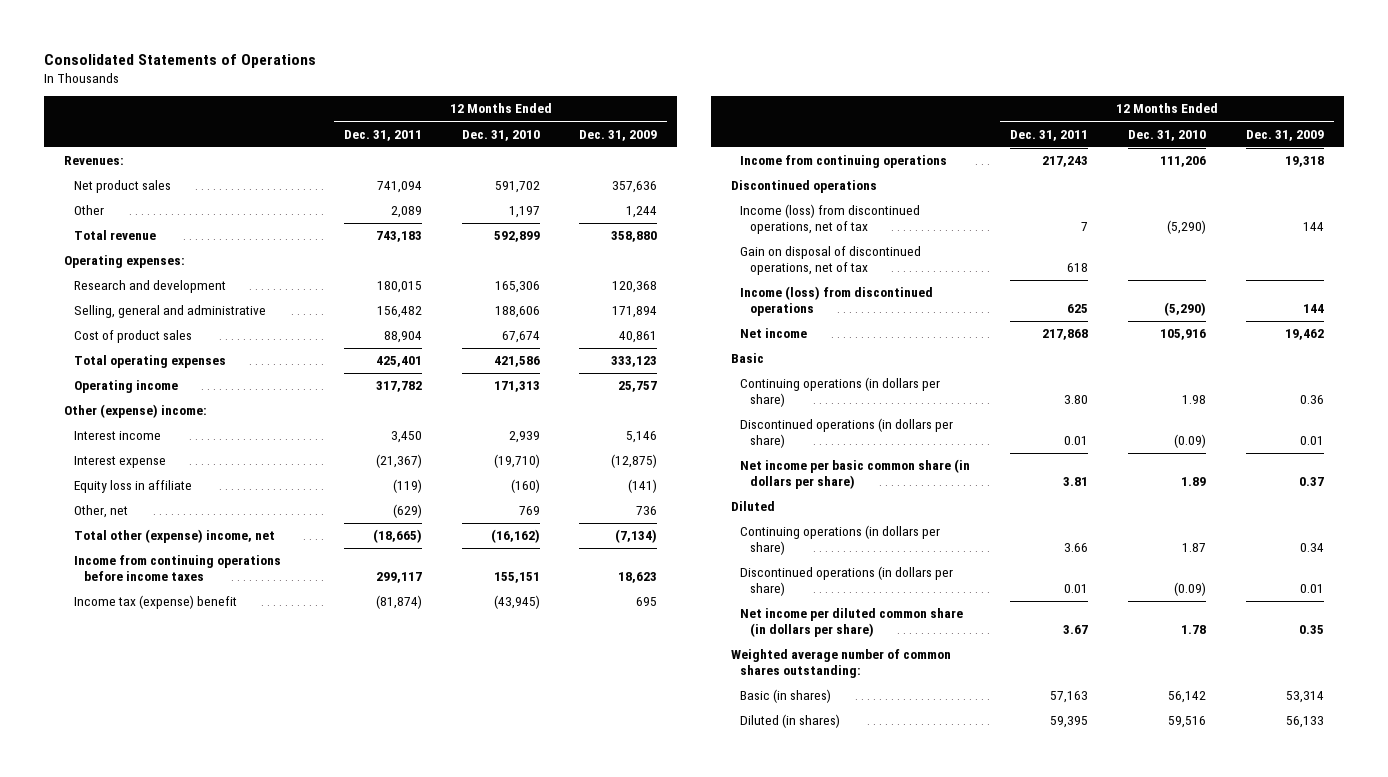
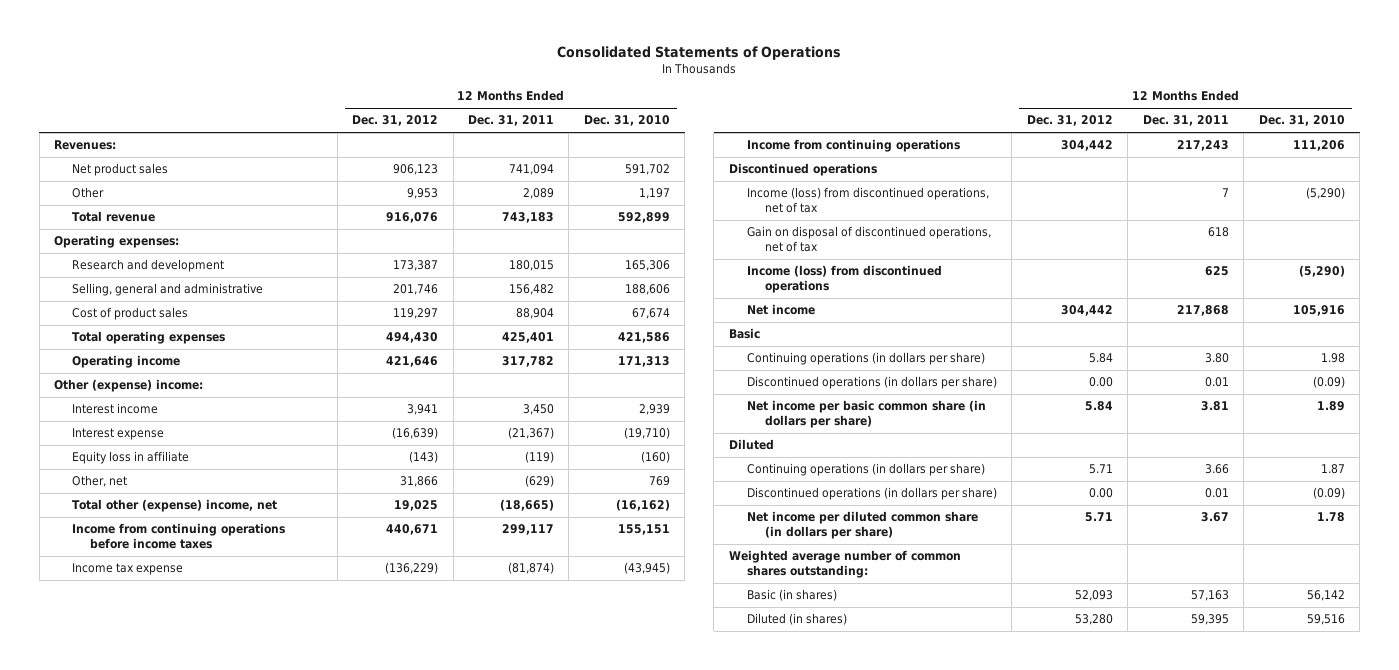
[579,129,658,141] Dec. 31, 2009 -> none
none -> [352,115,439,127] Dec. 31, 2012
[73,595,237,610] Income tax (expense) benefit -> [72,563,184,576] Income tax expense

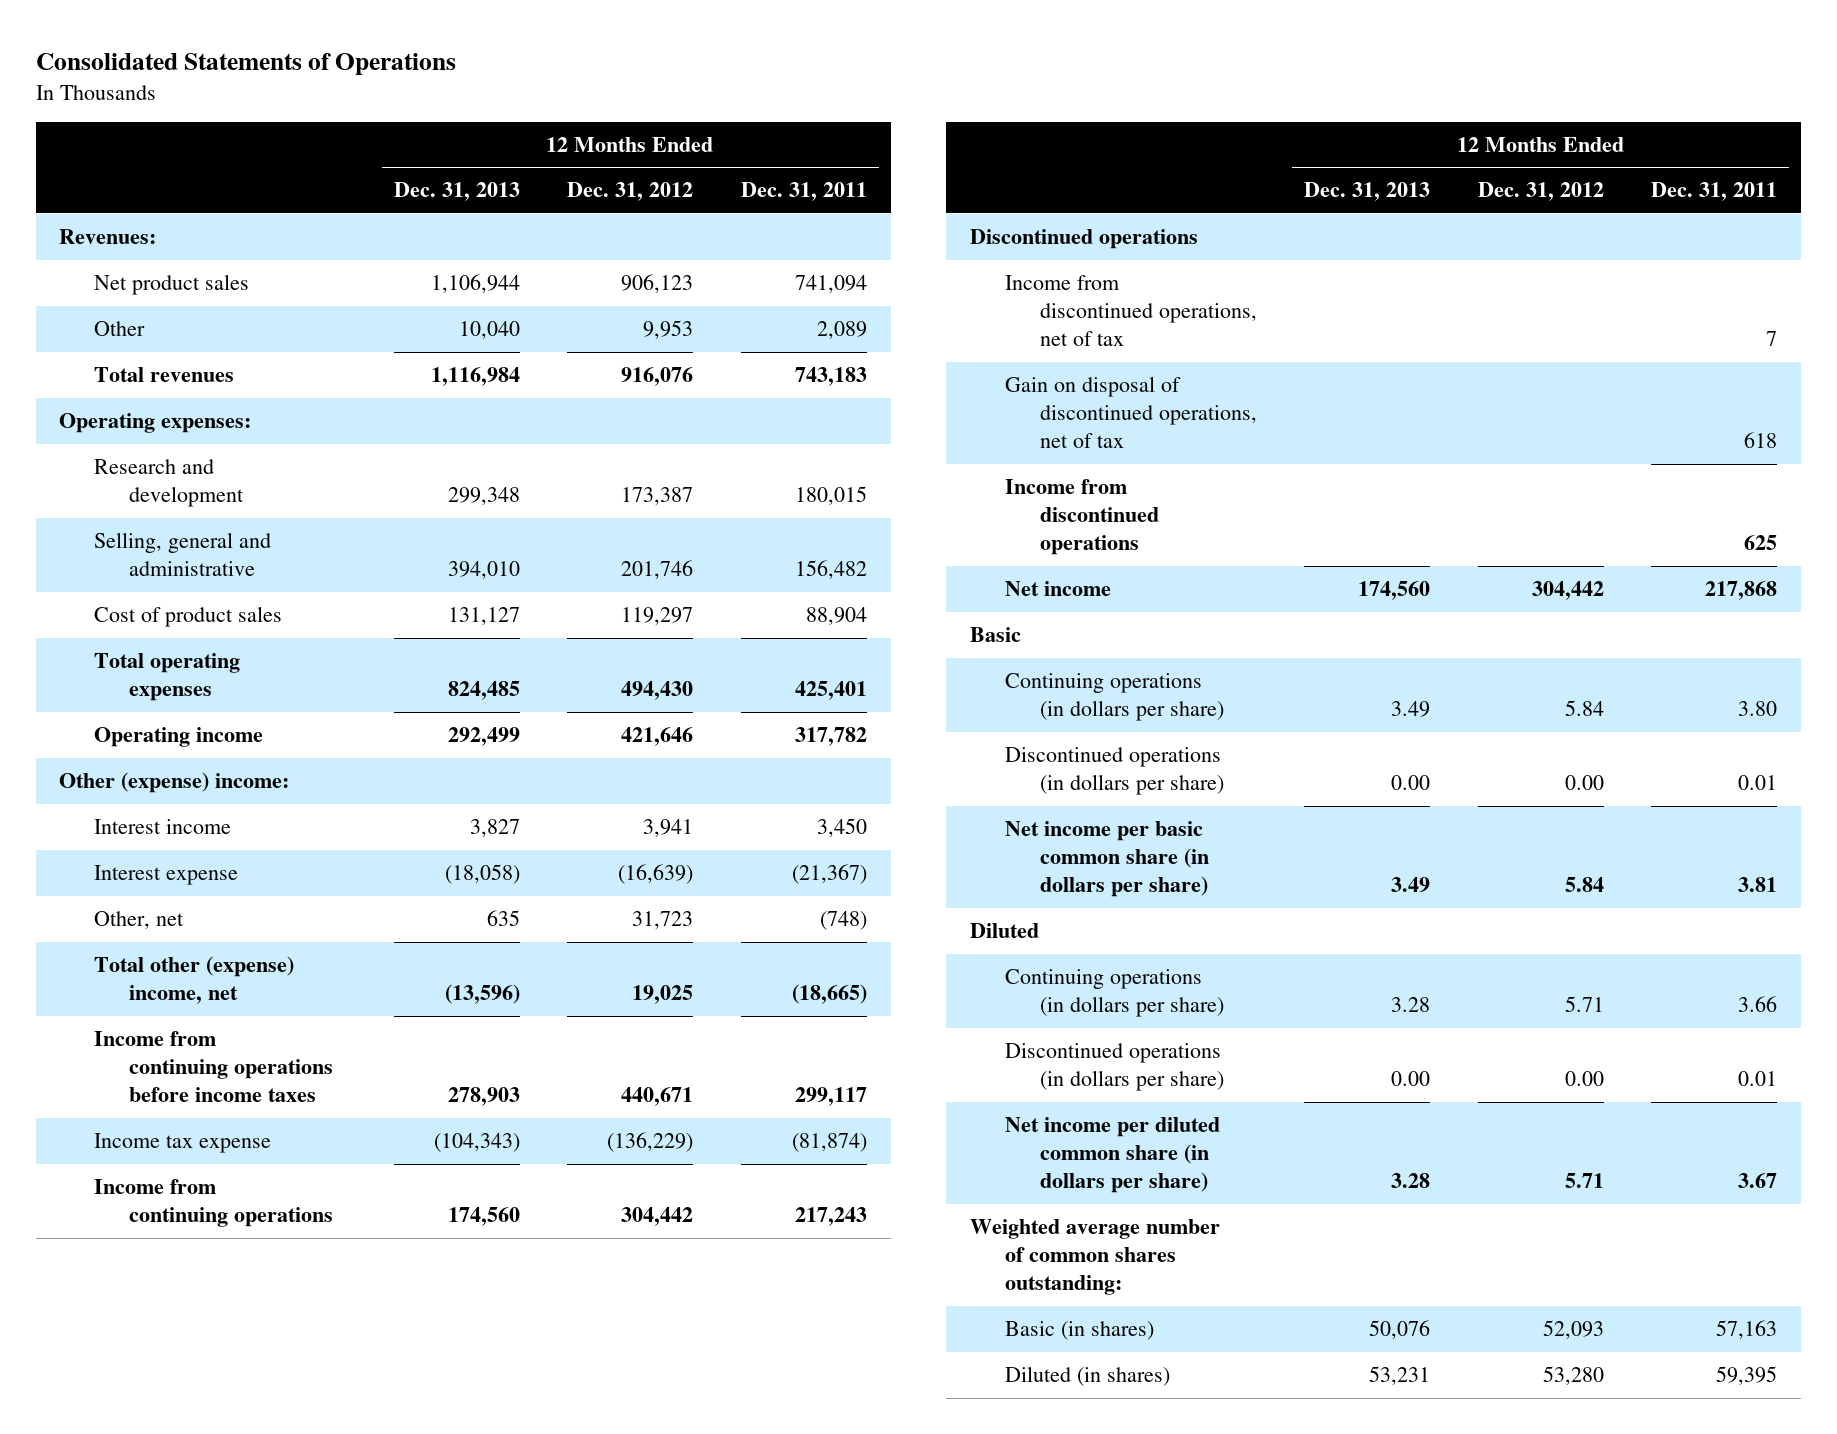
[583,115,670,127] Dec. 31, 2010 -> none
none -> [393,182,520,202] Dec. 31, 2013
[72,211,156,223] Total revenue -> [94,367,235,383] Total revenues
[72,451,190,465] Equity loss in affiliate -> none
[400,476,439,488] 31,866 -> [632,911,694,930] 31,723
[525,475,555,488] (629) -> [819,911,867,931] (748)
[747,187,990,213] Income (loss) from discontinued operations, net of tax -> [1004,275,1257,347] Income from discontinued operations, net of tax
[747,265,943,293] Income (loss) from discontinued operations -> [1004,479,1159,556] Income from discontinued operations

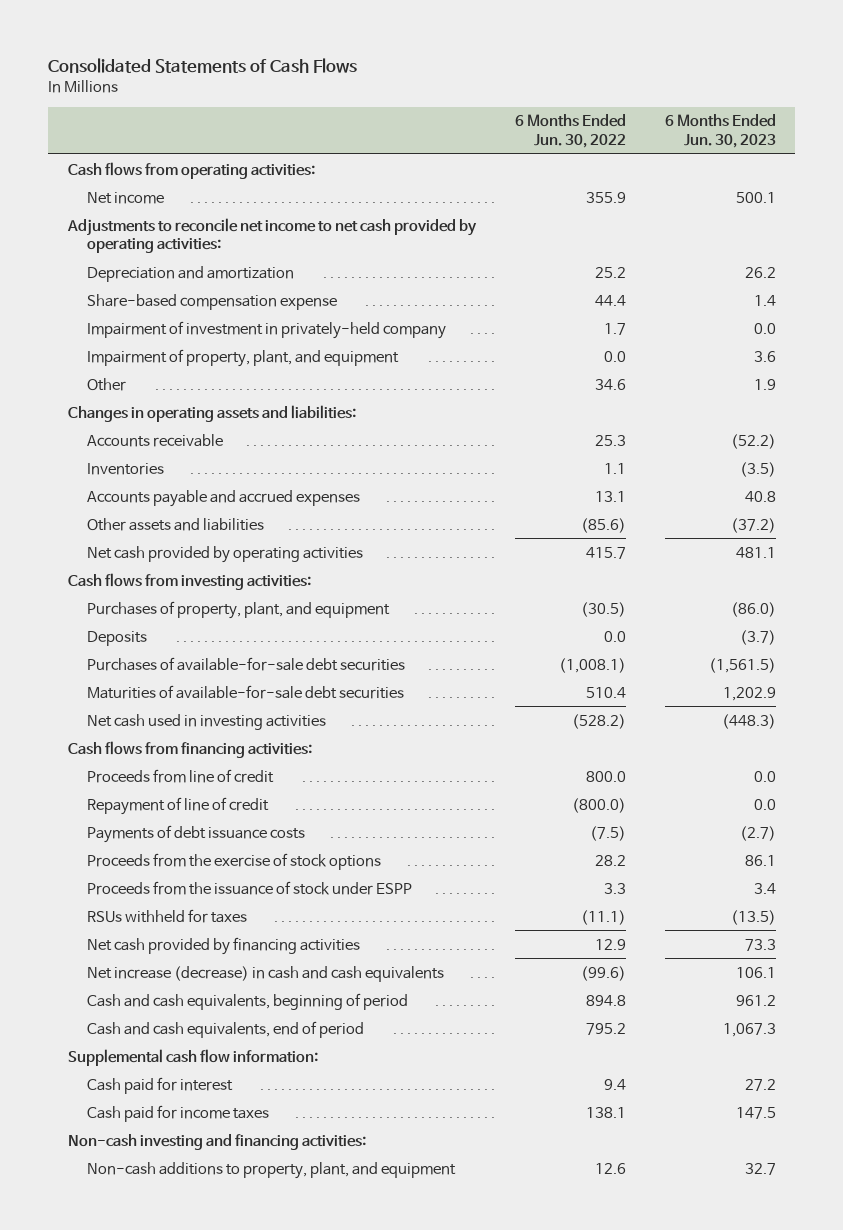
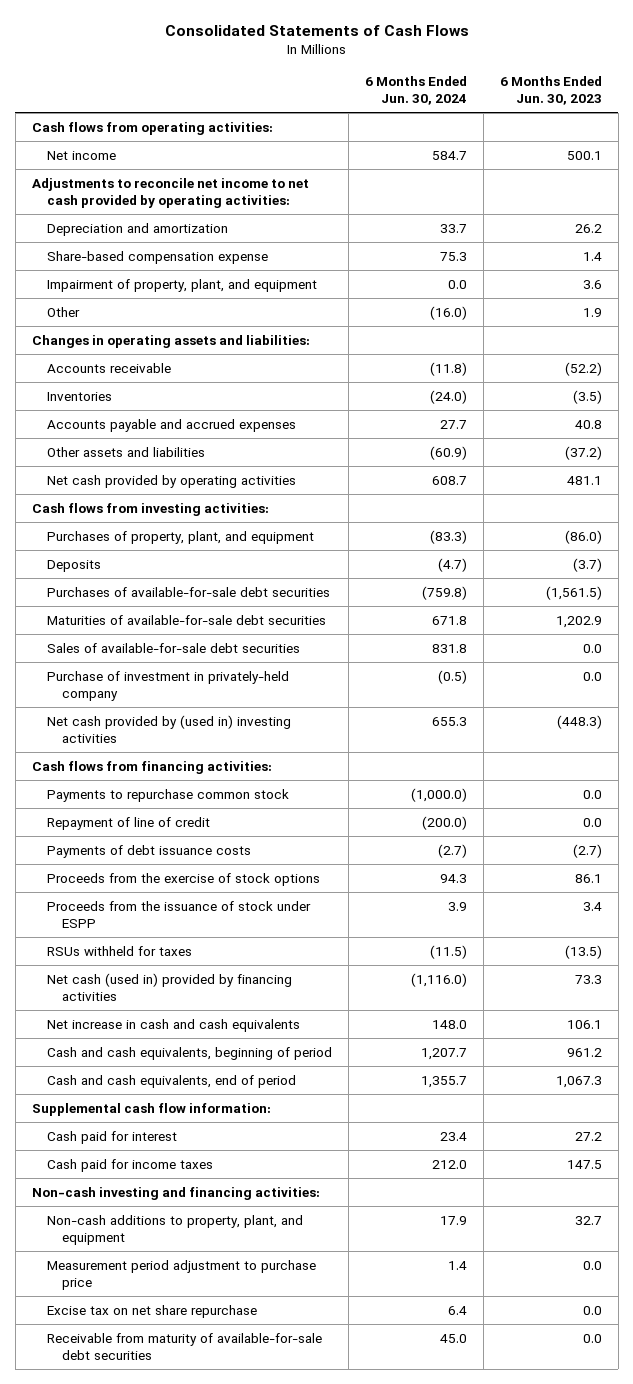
[514,114,626,148] 6 Months Ended Jun. 30, 2022 -> none
none -> [364,75,467,106] 6 Months Ended Jun. 30, 2024
[87,320,447,339] Impairment of investment in privately-held company -> none
none -> [46,642,300,653] Sales of available-for-sale debt securities
none -> [46,670,289,701] Purchase of investment in privately-held company
[87,713,327,730] Net cash used in investing activities -> [46,714,291,743] Net cash provided by (used in) investing activities
[87,768,275,783] Proceeds from line of credit -> none
none -> [46,788,289,802] Payments to repurchase common stock
[87,936,361,955] Net cash provided by financing activities -> [46,972,292,1001] Net cash (used in) provided by financing activities
[87,965,445,982] Net increase (decrease) in cash and cash equivalents -> [46,1018,300,1032] Net increase in cash and cash equivalents
none -> [46,1259,316,1290] Measurement period adjustment to purchase price
none -> [46,1304,257,1318] Excise tax on net share repurchase
none -> [46,1332,322,1360] Receivable from maturity of available-for-sale debt securities

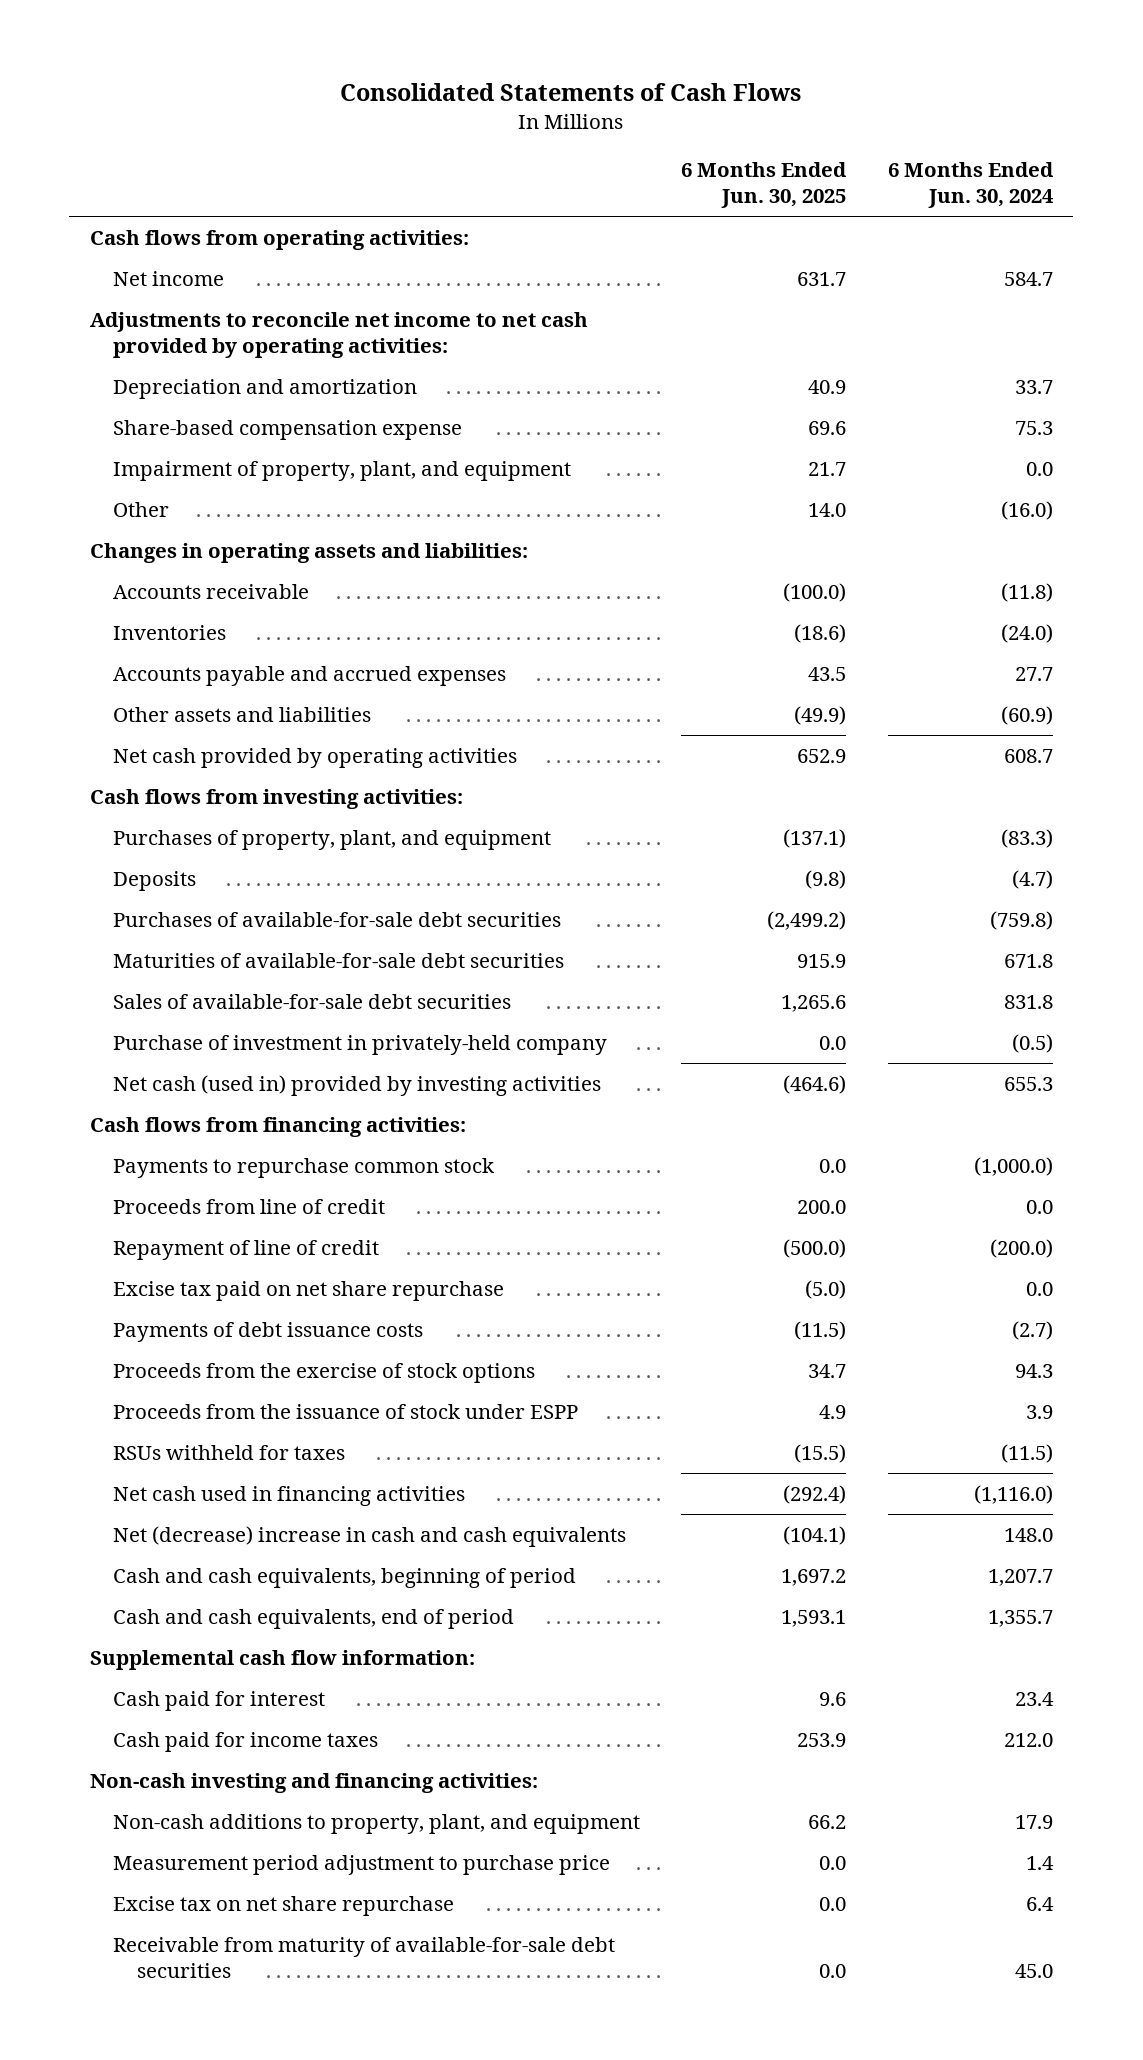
[499,75,602,106] 6 Months Ended Jun. 30, 2023 -> none
none -> [681,162,848,209] 6 Months Ended Jun. 30, 2025
[46,714,291,743] Net cash provided by (used in) investing activities -> [113,1074,602,1096] Net cash (used in) provided by investing activities
none -> [113,1198,386,1214] Proceeds from line of credit
none -> [113,1280,505,1301] Excise tax paid on net share repurchase
[46,972,292,1001] Net cash (used in) provided by financing activities -> [113,1485,466,1506] Net cash used in financing activities
[46,1018,300,1032] Net increase in cash and cash equivalents -> [113,1525,627,1547] Net (decrease) increase in cash and cash equivalents

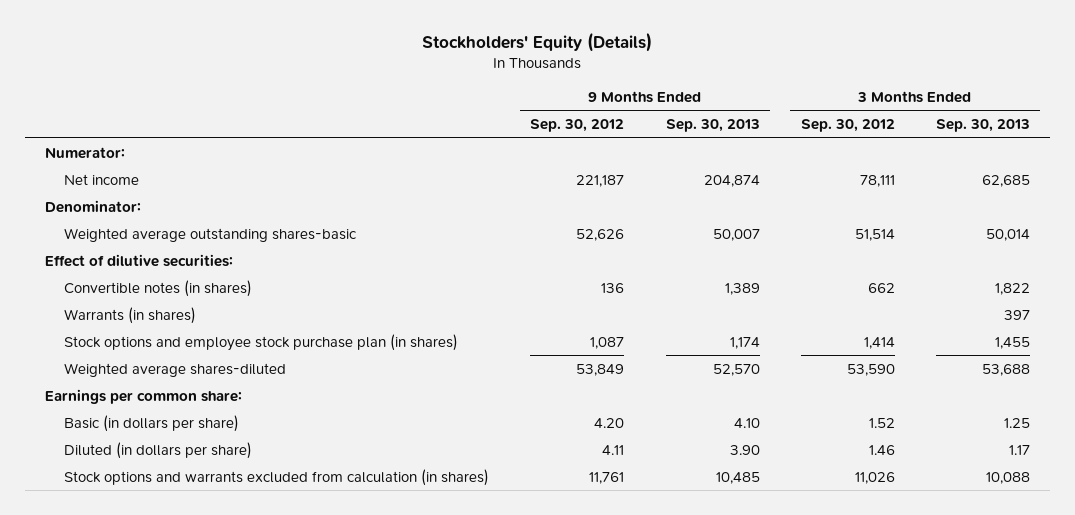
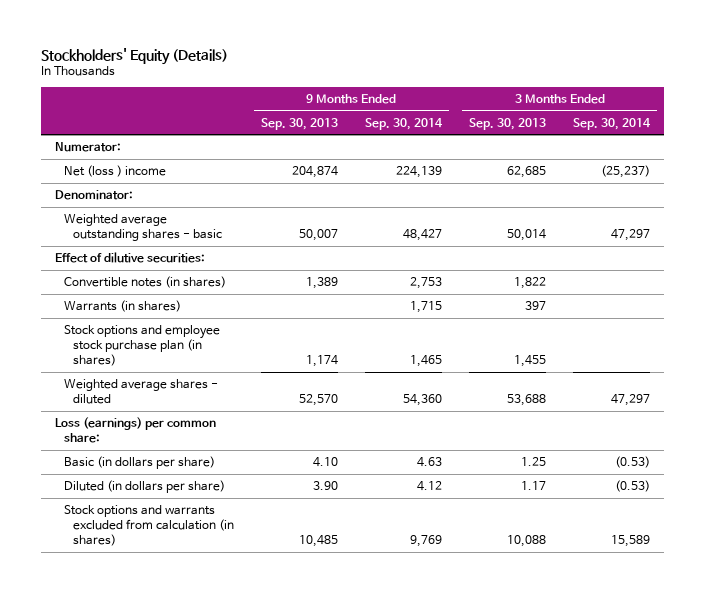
[530,119,625,133] Sep. 30, 2012 -> none
[800,119,895,133] Sep. 30, 2012 -> none
none -> [364,117,443,130] Sep. 30, 2014
none -> [573,117,652,130] Sep. 30, 2014
[64,173,140,185] Net income -> [63,165,166,178] Net (loss ) income
[64,227,358,242] Weighted average outstanding shares-basic -> [63,214,222,242] Weighted average outstanding shares - basic
[64,362,287,377] Weighted average shares-diluted -> [63,379,218,405] Weighted average shares - diluted
[45,388,243,404] Earnings per common share: -> [54,417,216,444] Loss (earnings) per common share:

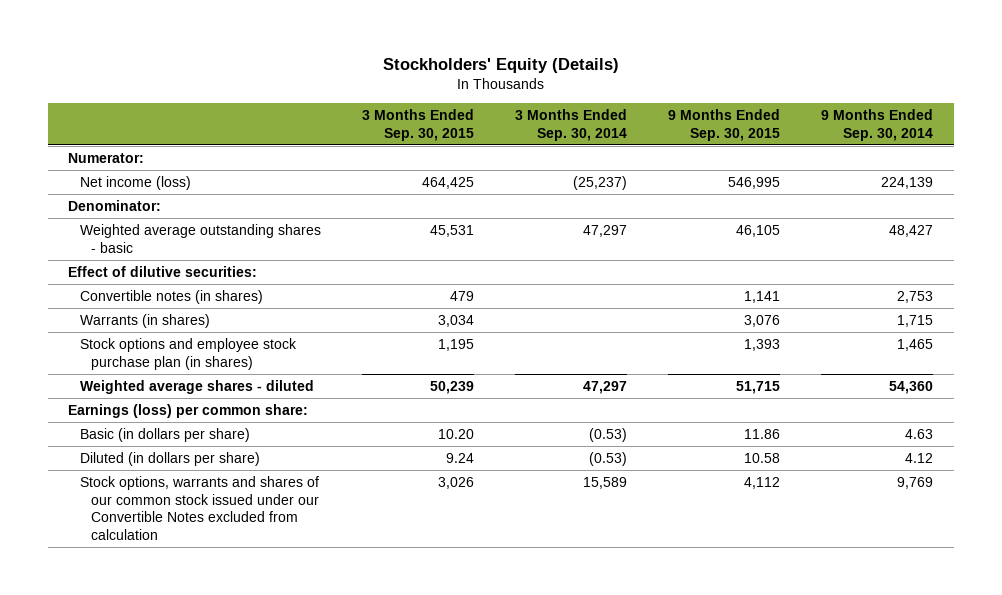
[260,117,338,130] Sep. 30, 2013 -> none
[468,117,546,130] Sep. 30, 2013 -> none
none -> [361,109,474,141] 3 Months Ended Sep. 30, 2015
none -> [668,109,781,141] 9 Months Ended Sep. 30, 2015
[63,165,166,178] Net (loss ) income -> [79,175,191,190] Net income (loss)
[54,417,216,444] Loss (earnings) per common share: -> [68,403,309,418] Earnings (loss) per common share:
[63,505,234,547] Stock options and warrants excluded from calculation (in shares) -> [79,475,319,540] Stock options, warrants and shares of our common stock issued under our Convertible Notes excluded from calculation

